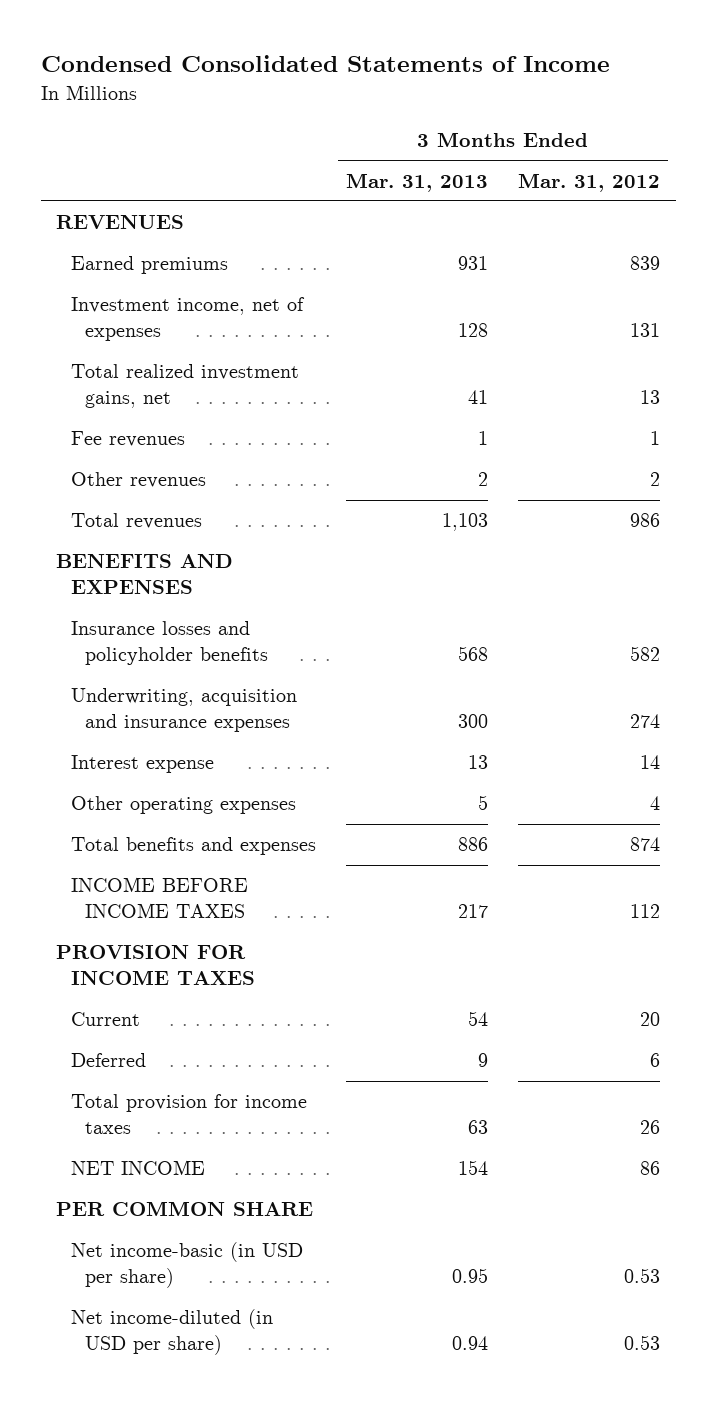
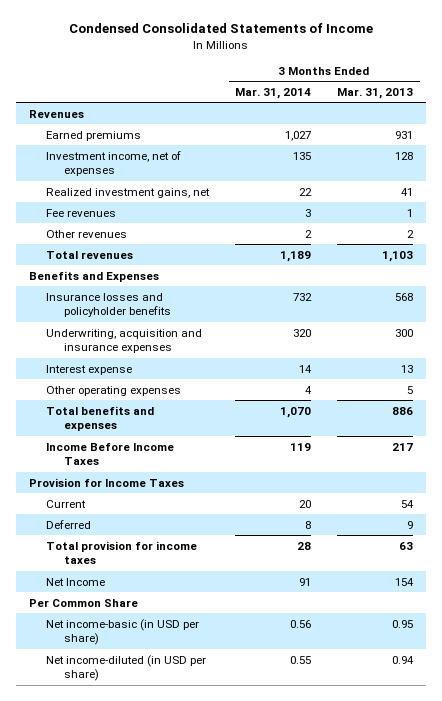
[518,172,661,192] Mar. 31, 2012 -> none
none -> [235,87,312,99] Mar. 31, 2014
[56,215,185,230] REVENUES -> [28,109,84,118] Revenues
[70,364,299,409] Total realized investment gains, net -> [46,187,211,198] Realized investment gains, net
[56,554,234,595] BENEFITS AND EXPENSES -> [28,270,159,282] Benefits and Expenses
[70,877,248,919] INCOME BEFORE INCOME TAXES -> [46,442,175,466] Income Before Income Taxes
[56,945,255,986] PROVISION FOR INCOME TAXES -> [28,477,184,487] Provision for Income Taxes
[70,1160,205,1176] NET INCOME -> [46,577,106,586] Net Income
[56,1201,314,1217] PER COMMON SHARE -> [28,598,138,607] Per Common Share

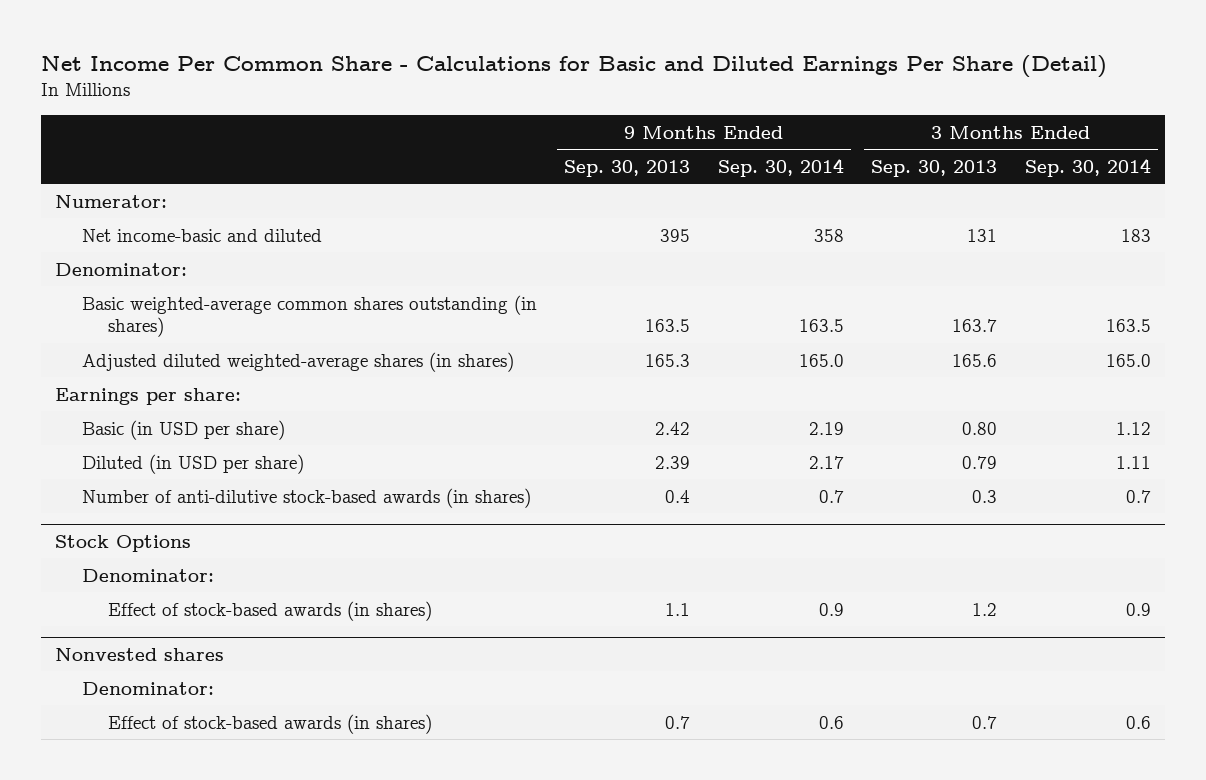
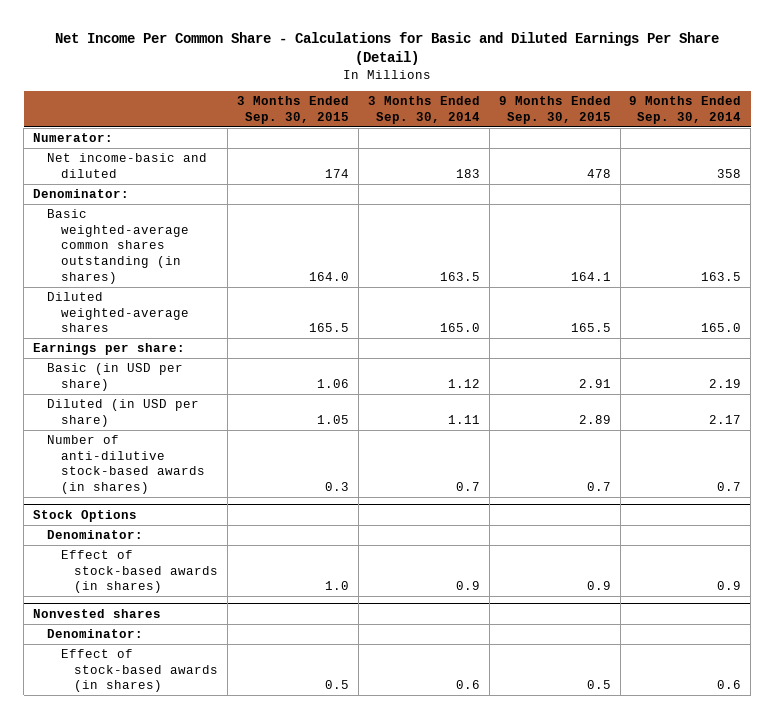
[564,159,691,177] Sep. 30, 2013 -> none
[871,159,998,177] Sep. 30, 2013 -> none
none -> [237,96,350,124] 3 Months Ended Sep. 30, 2015
none -> [498,96,611,124] 9 Months Ended Sep. 30, 2015
[81,351,514,372] Adjusted diluted weighted-average shares (in shares) -> [46,292,189,333] Diluted weighted-average shares

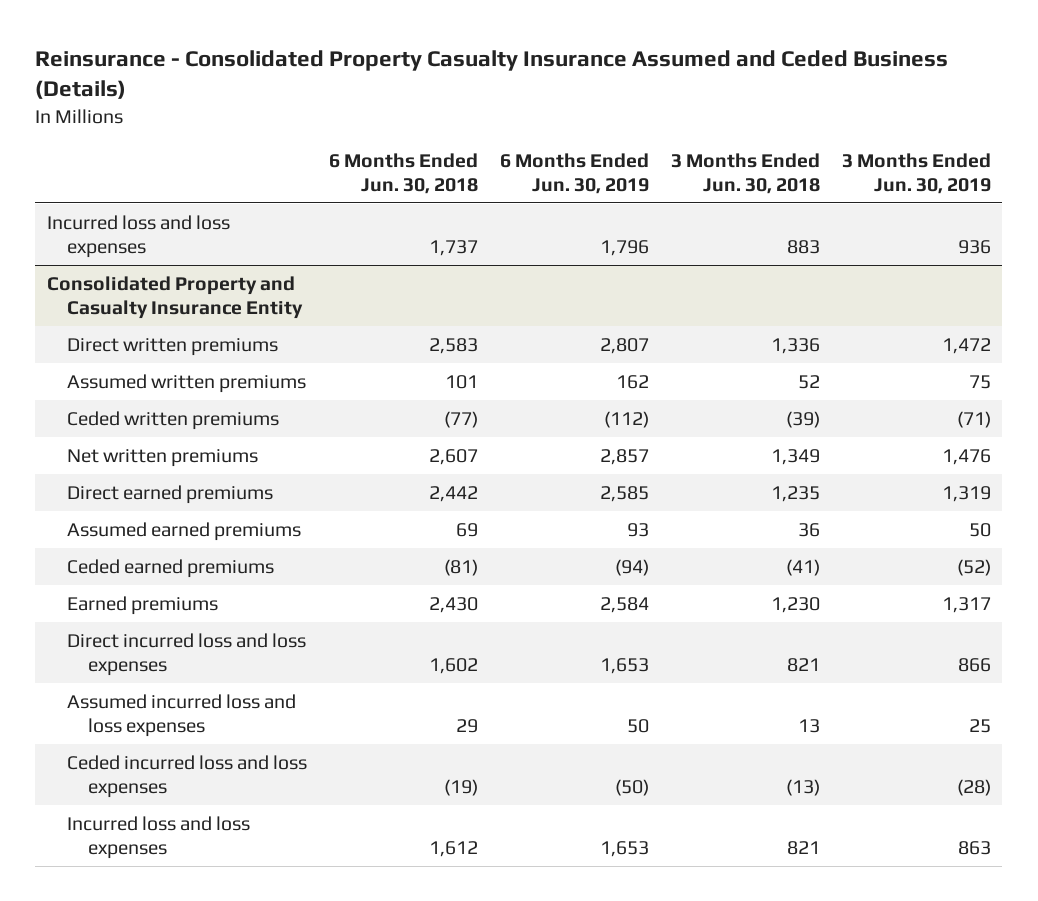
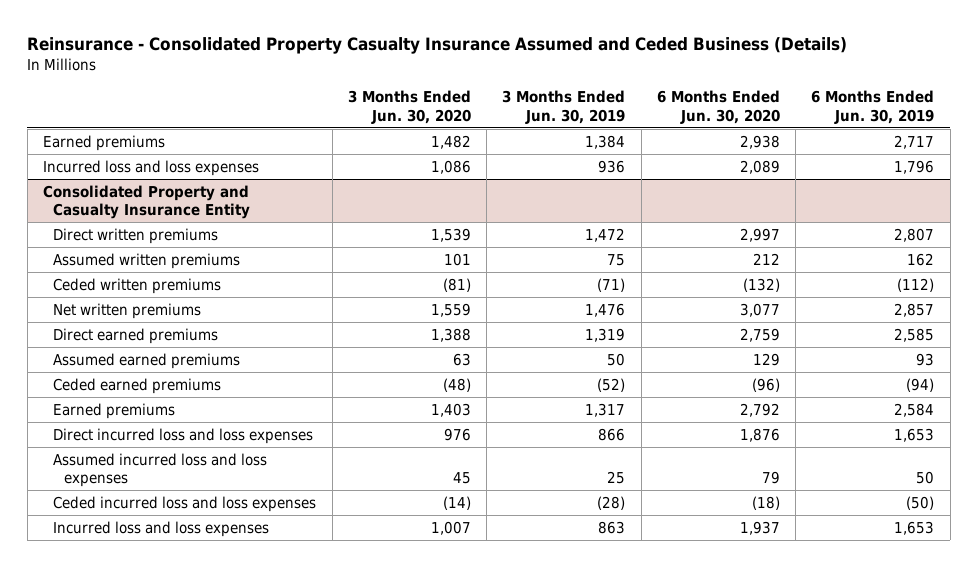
[329,152,479,194] 6 Months Ended Jun. 30, 2018 -> none
[671,152,821,194] 3 Months Ended Jun. 30, 2018 -> none
none -> [347,90,471,124] 3 Months Ended Jun. 30, 2020
none -> [656,90,780,124] 6 Months Ended Jun. 30, 2020
none -> [42,134,165,151] Earned premiums

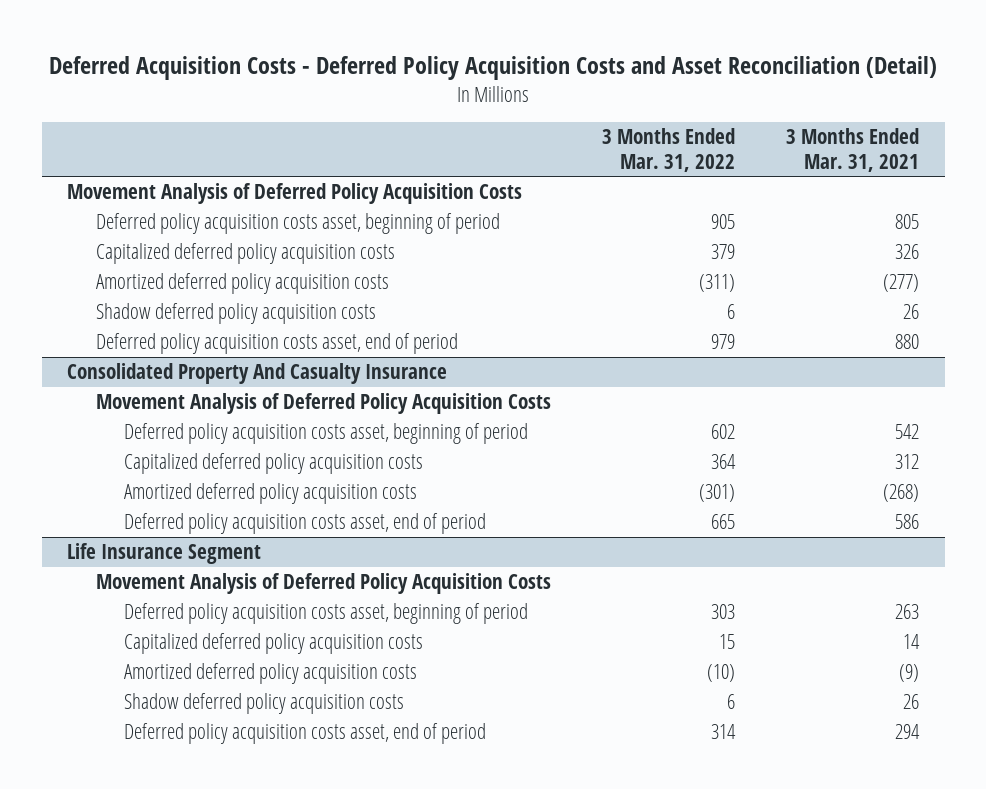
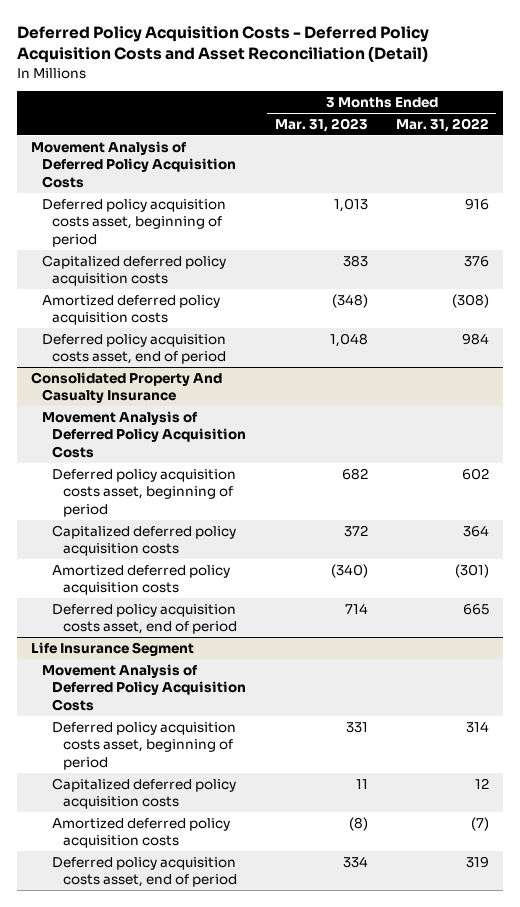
[49,55,938,80] Deferred Acquisition Costs - Deferred Policy Acquisition Costs and Asset Reconciliation (Detail) -> [16,26,429,64] Deferred Policy Acquisition Costs - Deferred Policy Acquisition Costs and Asset Reconciliation (Detail)
[786,128,920,172] 3 Months Ended Mar. 31, 2021 -> none
none -> [274,117,368,132] Mar. 31, 2023
[95,303,376,325] Shadow deferred policy acquisition costs -> none
[710,214,735,230] 905 -> [465,197,490,210] 916
[710,244,735,260] 379 -> [464,255,490,267] 376
[698,274,735,293] (311) -> [452,293,490,308] (308)
[710,334,735,350] 979 -> [462,332,490,345] 984
[124,693,405,715] Shadow deferred policy acquisition costs -> none
[710,604,735,620] 303 -> [466,720,490,733] 314
[718,634,735,650] 15 -> [475,777,490,789] 12
[706,664,735,683] (10) -> [471,816,490,831] (7)
[710,724,736,740] 314 -> [466,855,490,868] 319

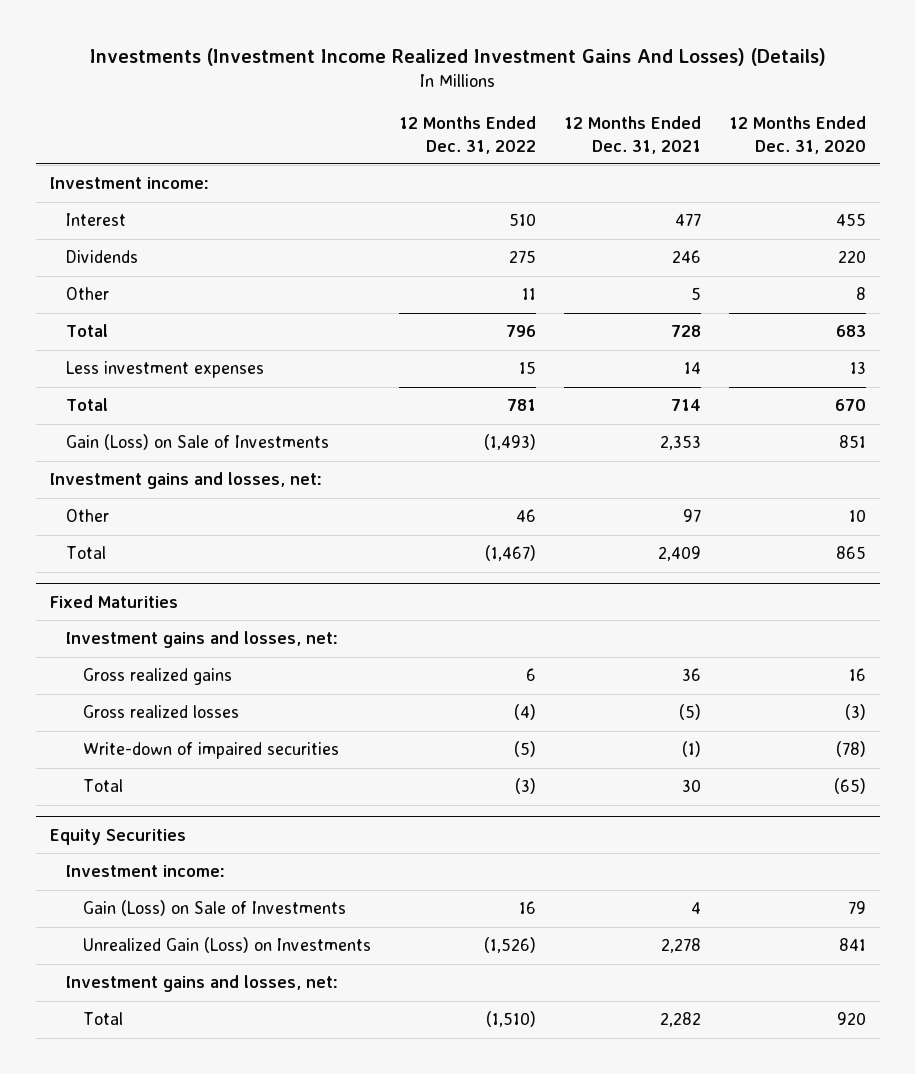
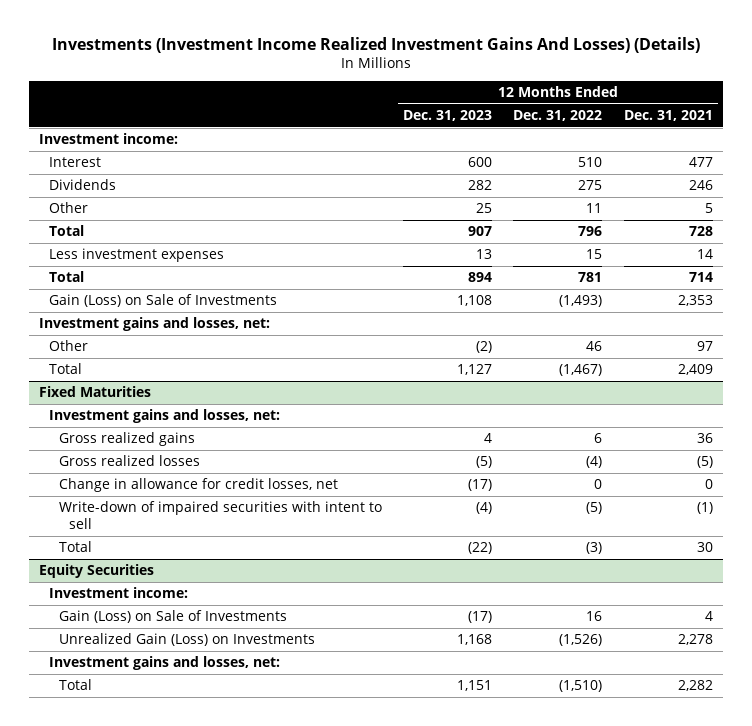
[728,115,866,154] 12 Months Ended Dec. 31, 2020 -> none
none -> [403,110,493,122] Dec. 31, 2023
none -> [59,478,339,493] Change in allowance for credit losses, net
[82,742,339,760] Write-down of impaired securities -> [59,501,383,530] Write-down of impaired securities with intent to sell

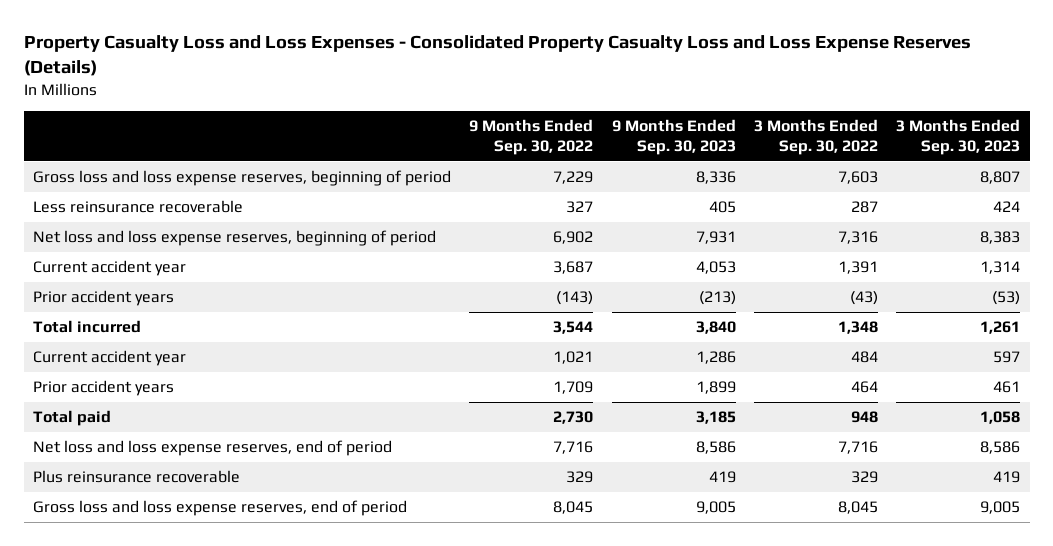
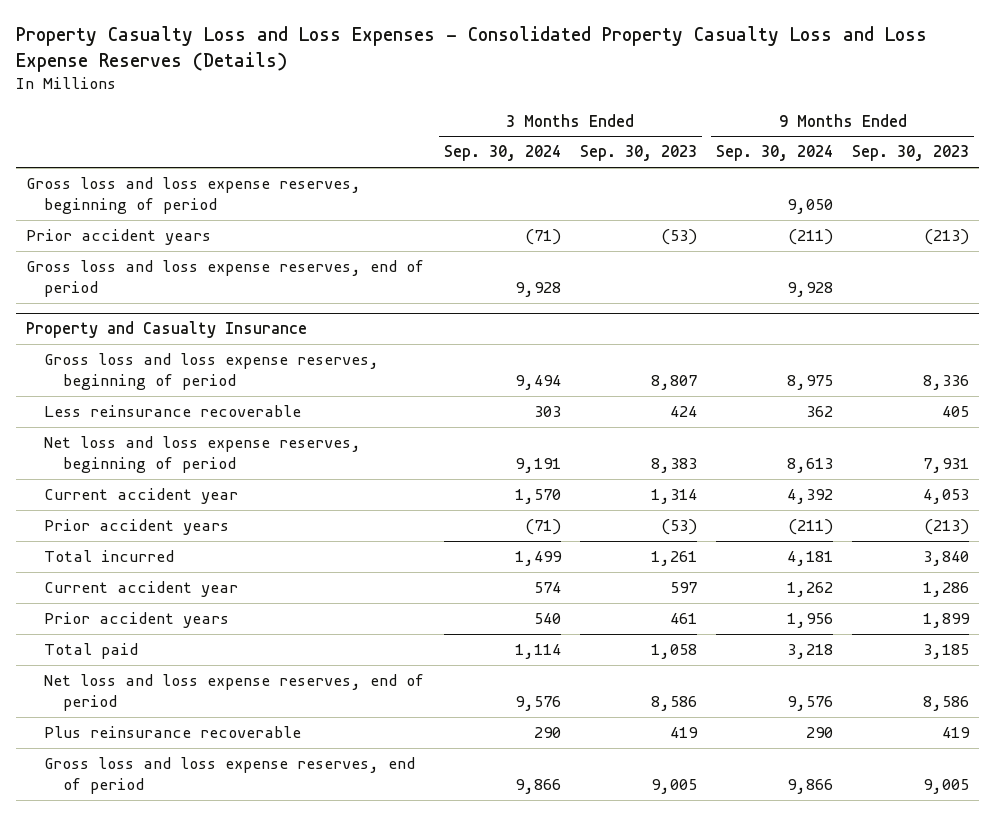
[469,119,594,155] 9 Months Ended Sep. 30, 2022 -> none
[753,119,878,155] 3 Months Ended Sep. 30, 2022 -> none
none -> [443,145,561,162] Sep. 30, 2024
none -> [716,145,834,162] Sep. 30, 2024
none -> [25,177,361,214] Gross loss and loss expense reserves, beginning of period
none -> [25,229,211,246] Prior accident years
none -> [25,260,424,297] Gross loss and loss expense reserves, end of period
none -> [25,321,307,339] Property and Casualty Insurance

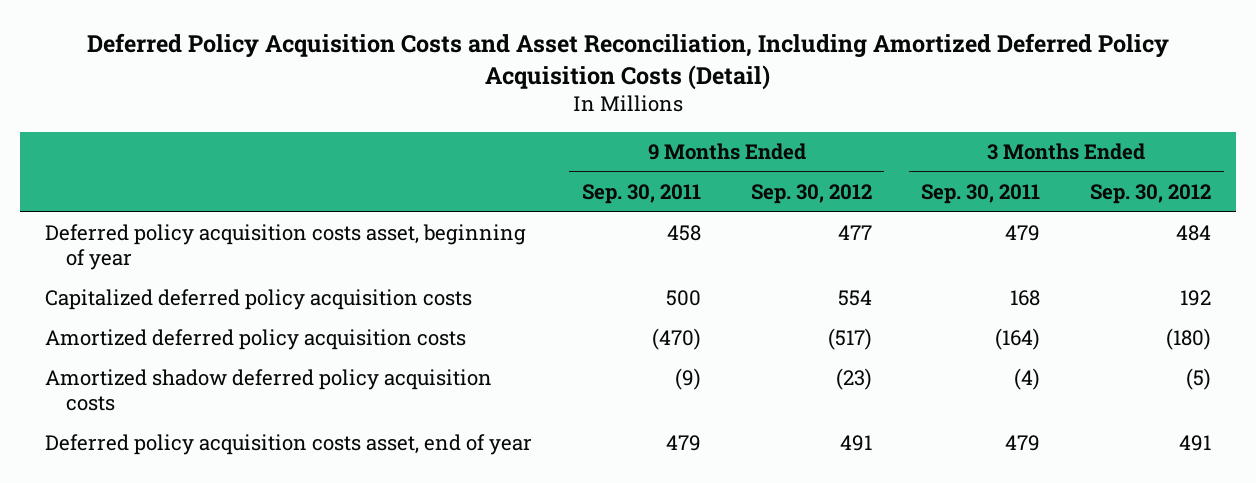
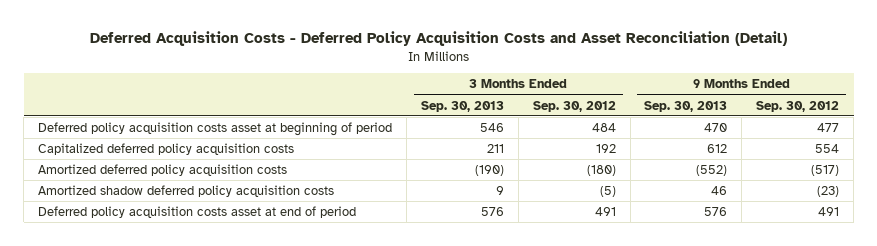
[87,33,1170,90] Deferred Policy Acquisition Costs and Asset Reconciliation, Including Amortized Deferred Policy Acquisition Costs (Detail) -> [89,31,787,47] Deferred Acquisition Costs - Deferred Policy Acquisition Costs and Asset Reconciliation (Detail)
[581,184,701,205] Sep. 30, 2011 -> none
[921,184,1041,205] Sep. 30, 2011 -> none
none -> [420,100,504,112] Sep. 30, 2013
none -> [644,100,728,112] Sep. 30, 2013
[45,224,527,271] Deferred policy acquisition costs asset, beginning of year -> [38,121,393,136] Deferred policy acquisition costs asset at beginning of period
[45,434,533,456] Deferred policy acquisition costs asset, end of year -> [38,205,357,218] Deferred policy acquisition costs asset at end of period

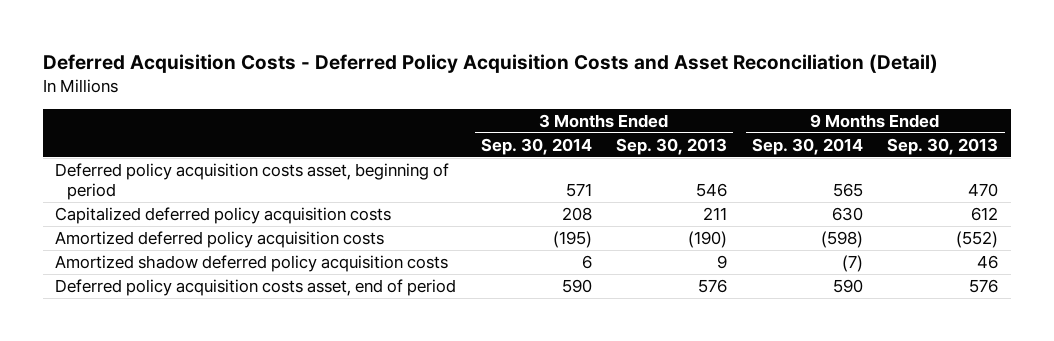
[532,100,616,112] Sep. 30, 2012 -> none
[756,100,840,112] Sep. 30, 2012 -> none
none -> [480,137,592,155] Sep. 30, 2014
none -> [751,137,863,155] Sep. 30, 2014
[38,121,393,136] Deferred policy acquisition costs asset at beginning of period -> [55,163,450,200] Deferred policy acquisition costs asset, beginning of period
[38,205,357,218] Deferred policy acquisition costs asset at end of period -> [55,279,457,297] Deferred policy acquisition costs asset, end of period

